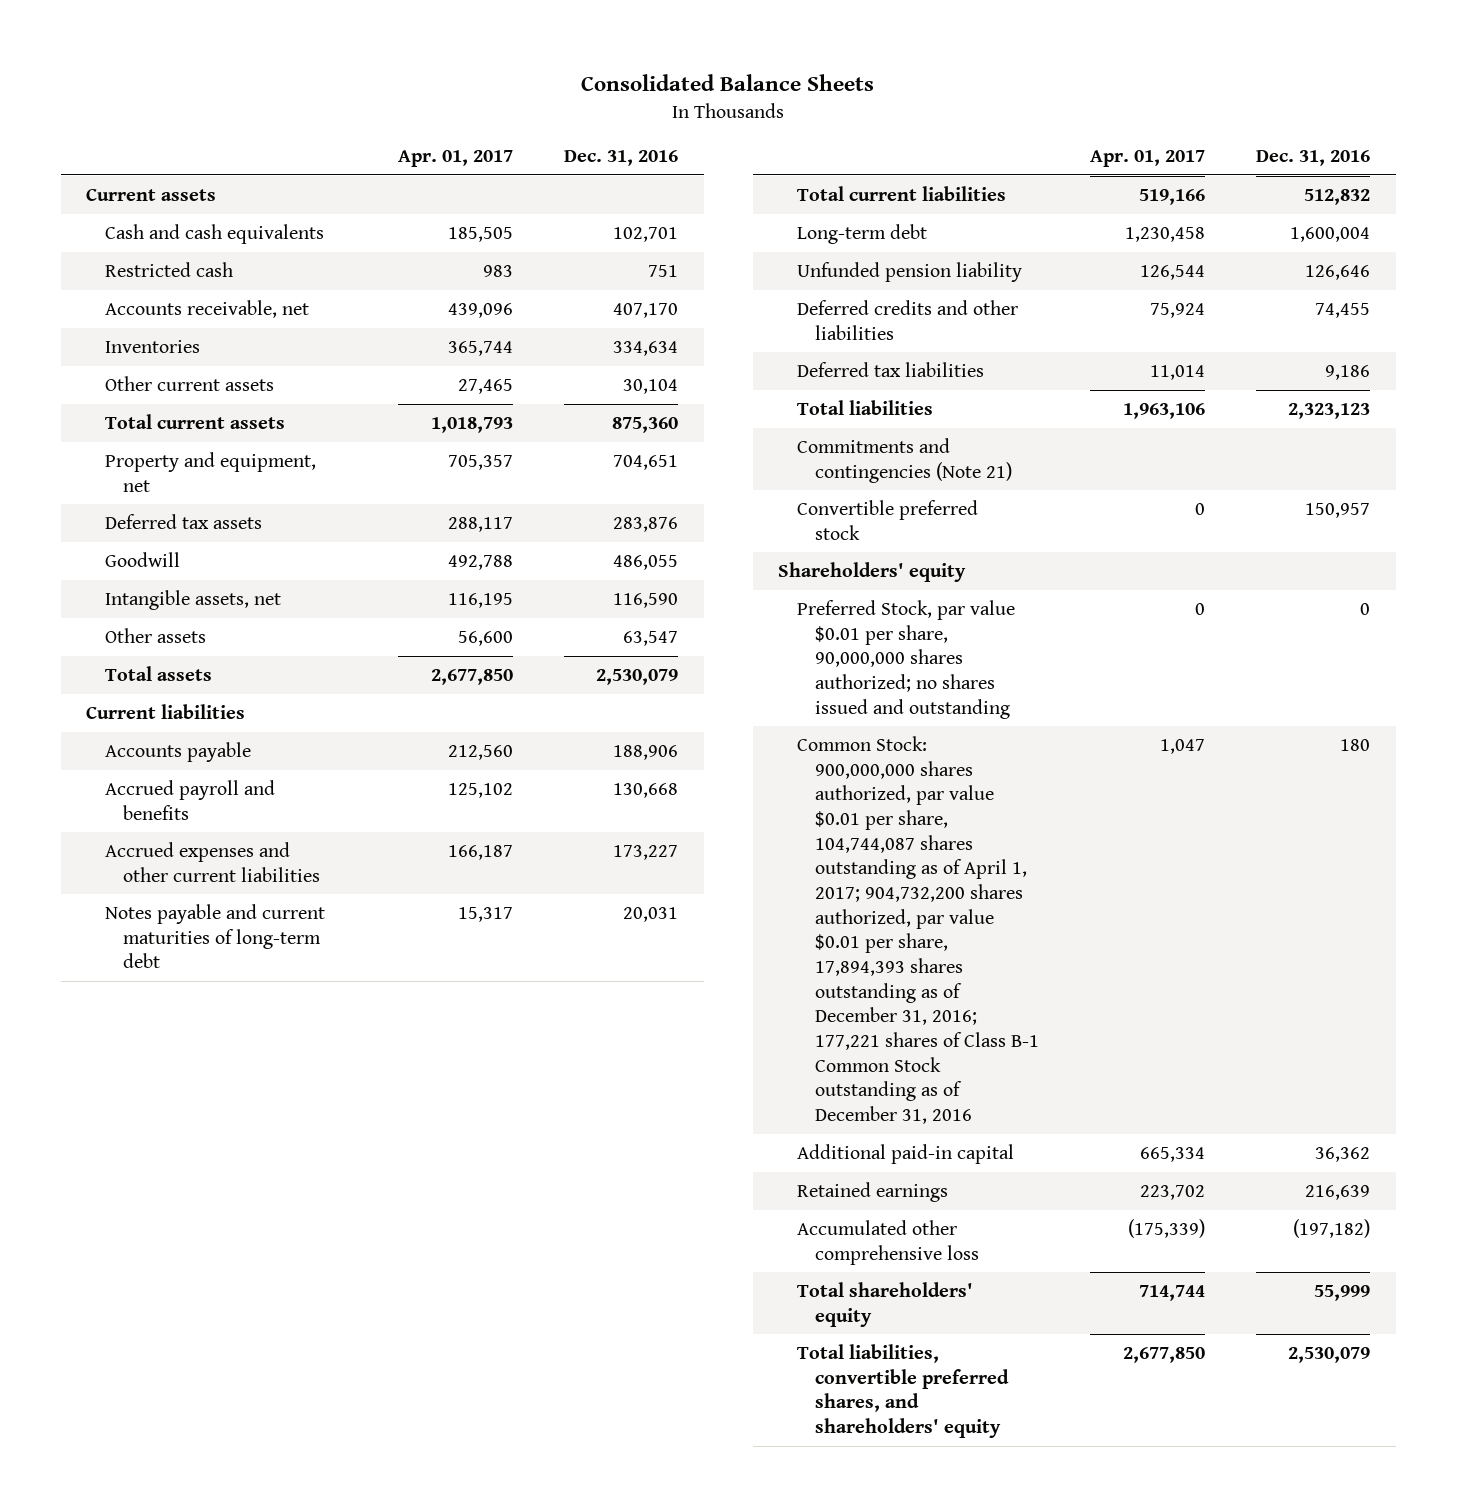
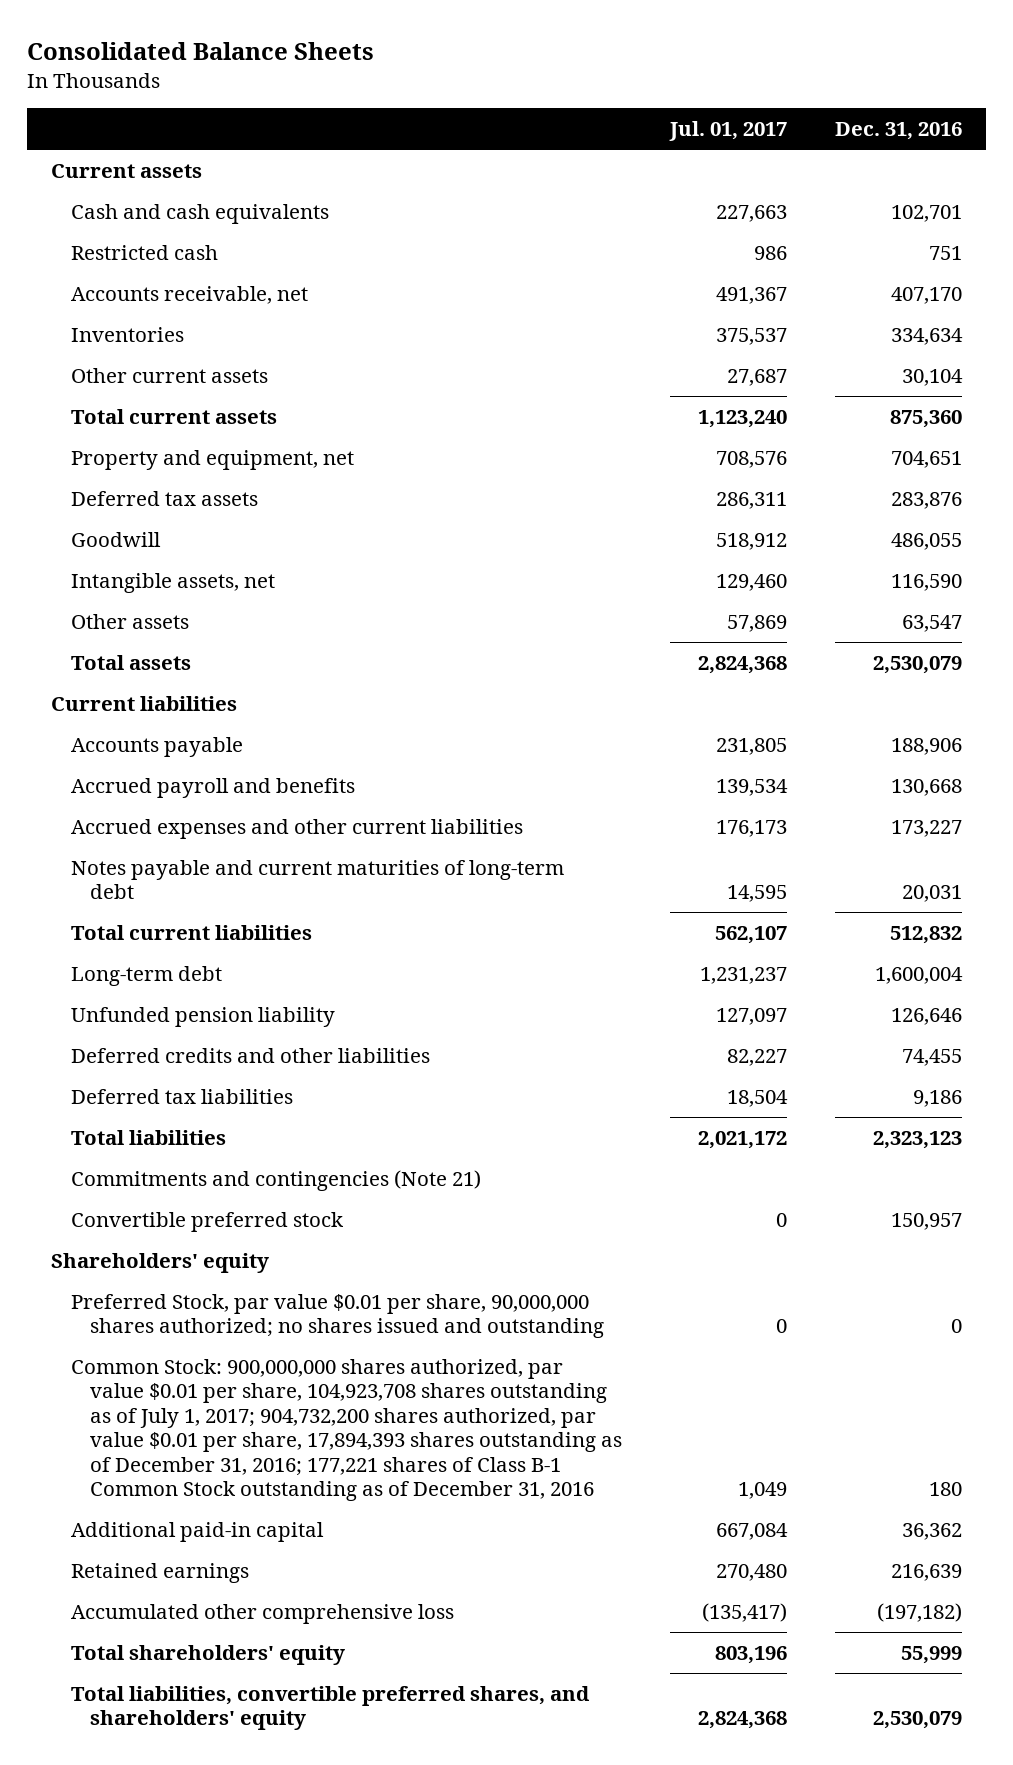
[398,150,514,168] Apr. 01, 2017 -> none
none -> [669,121,788,142] Jul. 01, 2017
[796,735,1040,1124] Common Stock: 900,000,000 shares authorized, par value $0.01 per share, 104,744,087 shares outstanding as of April 1, 2017; 904,732,200 shares authorized, par value $0.01 per share, 17,894,393 shares outstanding as of December 31, 2016; 177,221 shares of Class B-1 Common Stock outstanding as of December 31, 2016 -> [70,1358,623,1502] Common Stock: 900,000,000 shares authorized, par value $0.01 per share, 104,923,708 shares outstanding as of July 1, 2017; 904,732,200 shares authorized, par value $0.01 per share, 17,894,393 shares outstanding as of December 31, 2016; 177,221 shares of Class B-1 Common Stock outstanding as of December 31, 2016

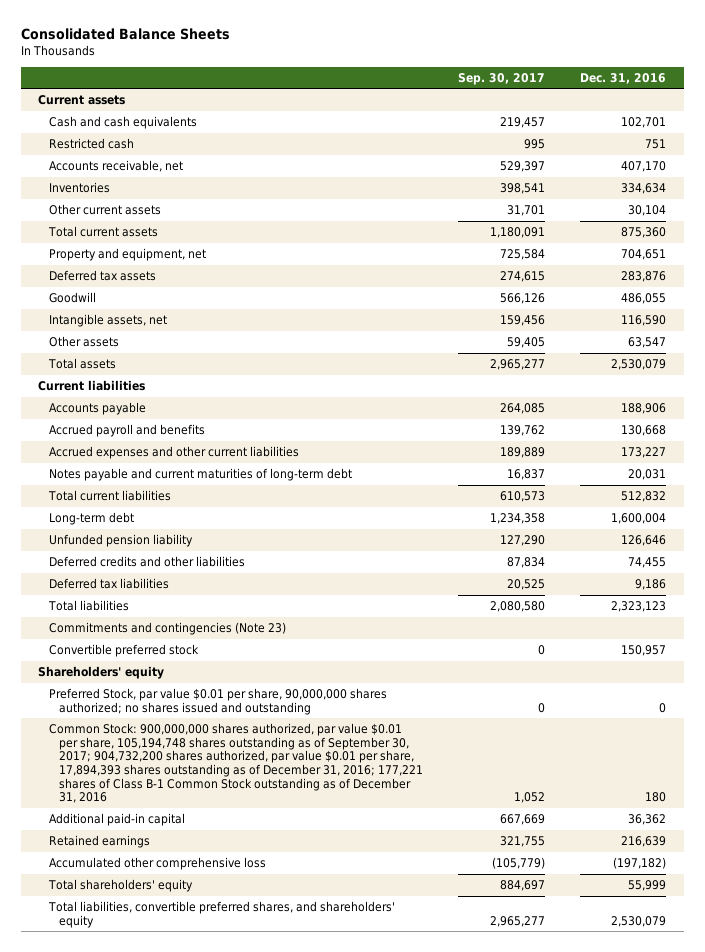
[669,121,788,142] Jul. 01, 2017 -> none
none -> [458,72,546,85] Sep. 30, 2017
[70,1169,481,1191] Commitments and contingencies (Note 21) -> [48,622,286,636] Commitments and contingencies (Note 23)
[70,1358,623,1502] Common Stock: 900,000,000 shares authorized, par value $0.01 per share, 104,923,708 shares outstanding as of July 1, 2017; 904,732,200 shares authorized, par value $0.01 per share, 17,894,393 shares outstanding as of December 31, 2016; 177,221 shares of Class B-1 Common Stock outstanding as of December 31, 2016 -> [48,723,424,804] Common Stock: 900,000,000 shares authorized, par value $0.01 per share, 105,194,748 shares outstanding as of September 30, 2017; 904,732,200 shares authorized, par value $0.01 per share, 17,894,393 shares outstanding as of December 31, 2016; 177,221 shares of Class B-1 Common Stock outstanding as of December 31, 2016

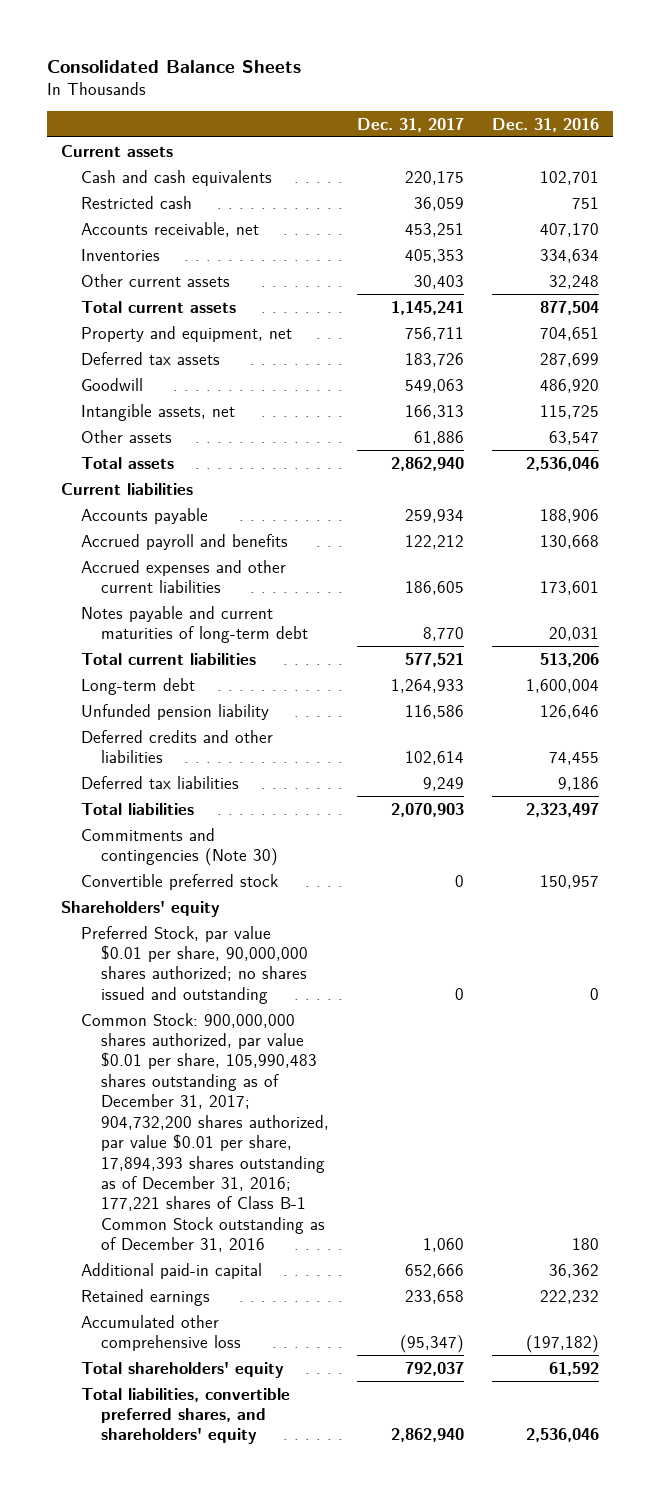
[458,72,546,85] Sep. 30, 2017 -> none
none -> [356,117,464,132] Dec. 31, 2017
[628,205,667,217] 30,104 -> [548,274,599,289] 32,248
[621,227,667,239] 875,360 -> [539,300,599,315] 877,504
[621,271,667,283] 283,876 -> [539,352,599,367] 287,699
[621,293,667,305] 486,055 -> [539,378,599,393] 486,920
[621,315,667,327] 116,590 -> [539,404,599,419] 115,725
[611,359,667,371] 2,530,079 -> [525,456,599,471] 2,536,046
[621,447,667,459] 173,227 -> [539,581,599,596] 173,601
[621,491,667,503] 512,832 -> [539,652,599,667] 513,206
[611,601,667,613] 2,323,123 -> [525,802,599,817] 2,323,497
[48,622,286,636] Commitments and contingencies (Note 23) -> [81,827,278,867] Commitments and contingencies (Note 30)
[48,723,424,804] Common Stock: 900,000,000 shares authorized, par value $0.01 per share, 105,194,748 shares outstanding as of September 30, 2017; 904,732,200 shares authorized, par value $0.01 per share, 17,894,393 shares outstanding as of December 31, 2016; 177,221 shares of Class B-1 Common Stock outstanding as of December 31, 2016 -> [81,1012,329,1253] Common Stock: 900,000,000 shares authorized, par value $0.01 per share, 105,990,483 shares outstanding as of December 31, 2017; 904,732,200 shares authorized, par value $0.01 per share, 17,894,393 shares outstanding as of December 31, 2016; 177,221 shares of Class B-1 Common Stock outstanding as of December 31, 2016
[621,836,667,848] 216,639 -> [539,1289,599,1304] 222,232
[628,880,667,892] 55,999 -> [548,1361,599,1376] 61,592
[611,915,667,927] 2,530,079 -> [525,1428,599,1443] 2,536,046

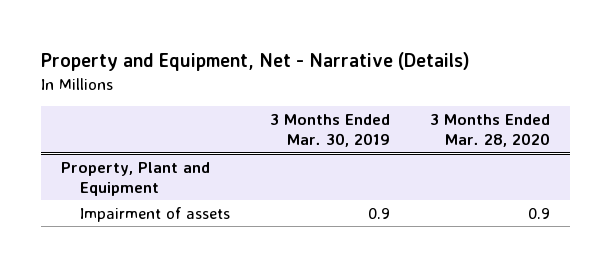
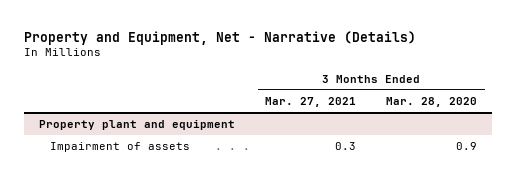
[270,114,391,148] 3 Months Ended Mar. 30, 2019 -> none
none -> [265,97,357,108] Mar. 27, 2021
[61,161,211,196] Property, Plant and Equipment -> [39,120,236,131] Property plant and equipment

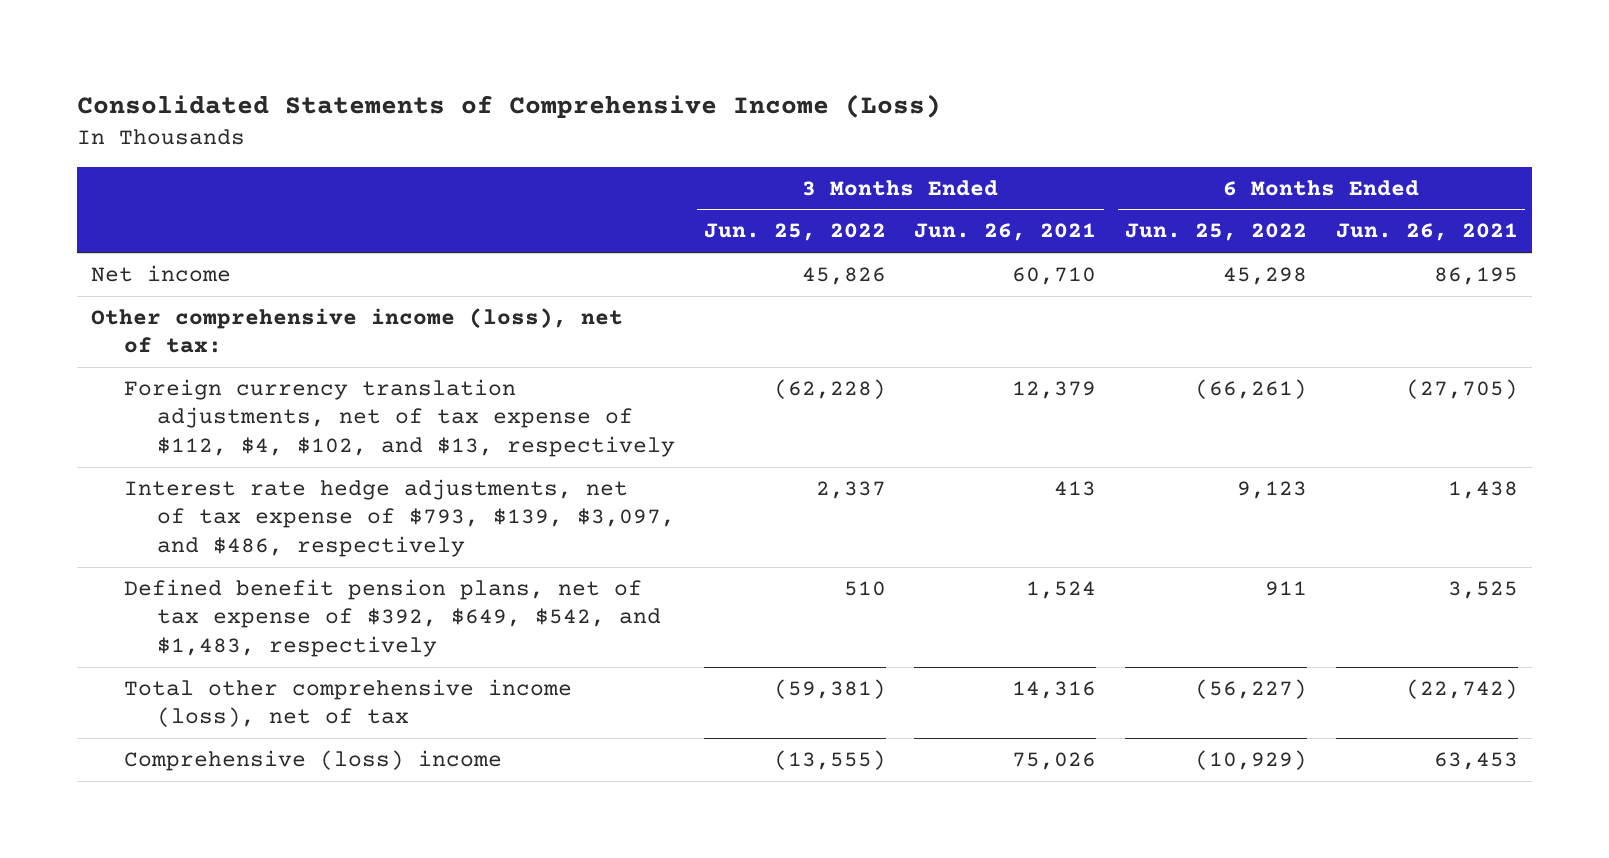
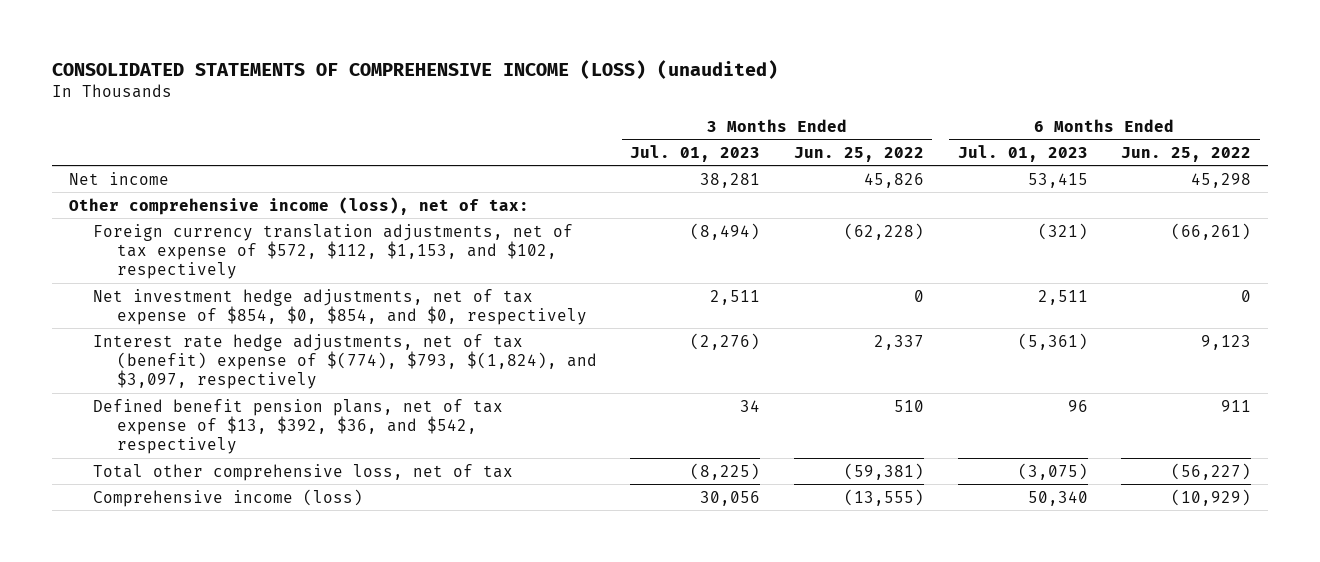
[76,93,941,119] Consolidated Statements of Comprehensive Income (Loss) -> [51,60,778,80] CONSOLIDATED STATEMENTS OF COMPREHENSIVE INCOME (LOSS) (unaudited)
[914,223,1097,242] Jun. 26, 2021 -> none
[1335,223,1518,242] Jun. 26, 2021 -> none
none -> [630,144,761,162] Jul. 01, 2023
none -> [957,144,1088,162] Jul. 01, 2023
[124,379,676,457] Foreign currency translation adjustments, net of tax expense of $112, $4, $102, and $13, respectively -> [92,223,573,280] Foreign currency translation adjustments, net of tax expense of $572, $112, $1,153, and $102, respectively
none -> [92,288,587,325] Net investment hedge adjustments, net of tax expense of $854, $0, $854, and $0, respectively
[124,479,676,557] Interest rate hedge adjustments, net of tax expense of $793, $139, $3,097, and $486, respectively -> [92,333,597,390] Interest rate hedge adjustments, net of tax (benefit) expense of $(774), $793, $(1,824), and $3,097, respectively
[124,579,662,657] Defined benefit pension plans, net of tax expense of $392, $649, $542, and $1,483, respectively -> [92,398,503,455] Defined benefit pension plans, net of tax expense of $13, $392, $36, and $542, respectively
[124,679,573,728] Total other comprehensive income (loss), net of tax -> [92,463,513,481] Total other comprehensive loss, net of tax
[124,750,503,772] Comprehensive (loss) income -> [92,488,363,507] Comprehensive income (loss)

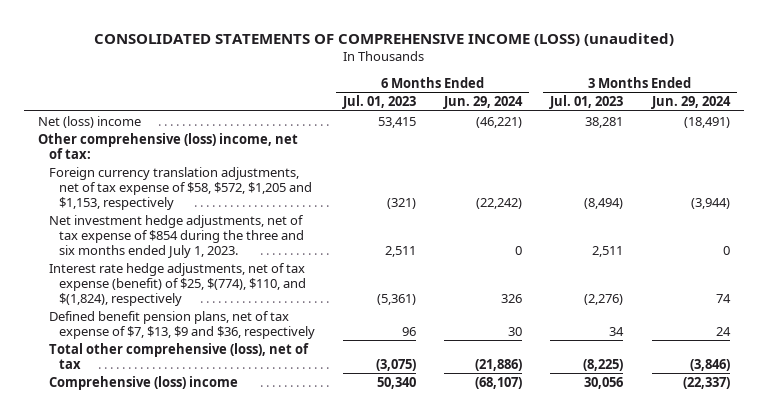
[793,146,924,162] Jun. 25, 2022 -> none
[1121,146,1252,162] Jun. 25, 2022 -> none
none -> [443,96,524,110] Jun. 29, 2024
none -> [650,96,731,110] Jun. 29, 2024
[68,171,169,185] Net income -> [37,115,141,128] Net (loss) income
[68,196,529,215] Other comprehensive income (loss), net of tax: -> [37,132,298,159] Other comprehensive (loss) income, net of tax:
[92,223,573,280] Foreign currency translation adjustments, net of tax expense of $572, $112, $1,153, and $102, respectively -> [48,166,313,210] Foreign currency translation adjustments, net of tax expense of $58, $572, $1,205 and $1,153, respectively
[92,288,587,325] Net investment hedge adjustments, net of tax expense of $854, $0, $854, and $0, respectively -> [48,214,305,258] Net investment hedge adjustments, net of tax expense of $854 during the three and six months ended July 1, 2023.
[92,333,597,390] Interest rate hedge adjustments, net of tax (benefit) expense of $(774), $793, $(1,824), and $3,097, respectively -> [48,262,307,306] Interest rate hedge adjustments, net of tax expense (benefit) of $25, $(774), $110, and $(1,824), respectively
[92,398,503,455] Defined benefit pension plans, net of tax expense of $13, $392, $36, and $542, respectively -> [48,310,316,339] Defined benefit pension plans, net of tax expense of $7, $13, $9 and $36, respectively
[92,463,513,481] Total other comprehensive loss, net of tax -> [48,342,309,369] Total other comprehensive (loss), net of tax
[92,488,363,507] Comprehensive income (loss) -> [48,375,238,390] Comprehensive (loss) income

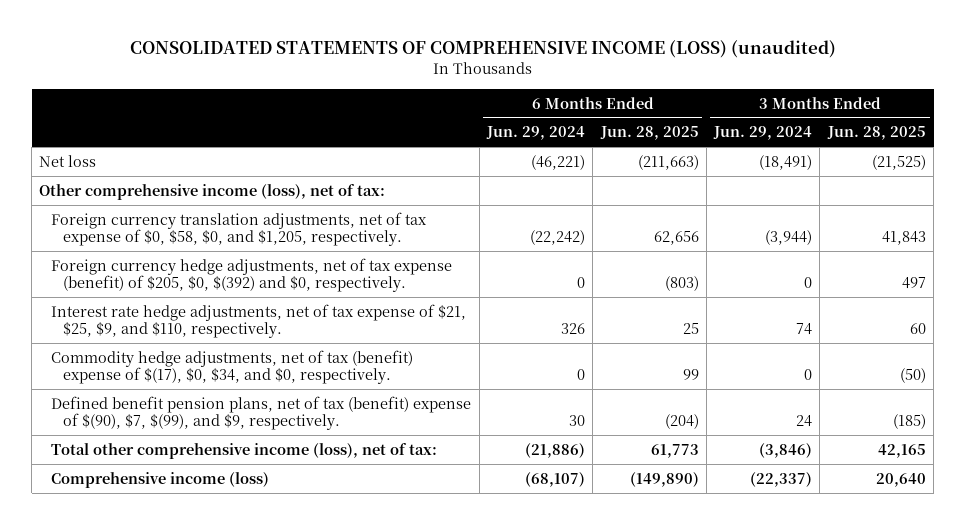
[342,95,417,110] Jul. 01, 2023 -> none
[549,95,624,110] Jul. 01, 2023 -> none
none -> [599,126,699,141] Jun. 28, 2025
none -> [826,126,926,141] Jun. 28, 2025
[37,115,141,128] Net (loss) income -> [39,154,97,167] Net loss
[37,132,298,159] Other comprehensive (loss) income, net of tax: -> [39,183,386,200] Other comprehensive income (loss), net of tax:
[48,166,313,210] Foreign currency translation adjustments, net of tax expense of $58, $572, $1,205 and $1,153, respectively -> [51,211,428,246] Foreign currency translation adjustments, net of tax expense of $0, $58, $0, and $1,205, respectively.
[48,214,305,258] Net investment hedge adjustments, net of tax expense of $854 during the three and six months ended July 1, 2023. -> [51,257,453,292] Foreign currency hedge adjustments, net of tax expense (benefit) of $205, $0, $(392) and $0, respectively.
[48,262,307,306] Interest rate hedge adjustments, net of tax expense (benefit) of $25, $(774), $110, and $(1,824), respectively -> [51,303,467,338] Interest rate hedge adjustments, net of tax expense of $21, $25, $9, and $110, respectively.
none -> [51,349,414,384] Commodity hedge adjustments, net of tax (benefit) expense of $(17), $0, $34, and $0, respectively.
[48,310,316,339] Defined benefit pension plans, net of tax expense of $7, $13, $9 and $36, respectively -> [51,395,472,430] Defined benefit pension plans, net of tax (benefit) expense of $(90), $7, $(99), and $9, respectively.
[48,342,309,369] Total other comprehensive (loss), net of tax -> [51,442,438,459] Total other comprehensive income (loss), net of tax:
[48,375,238,390] Comprehensive (loss) income -> [51,471,270,488] Comprehensive income (loss)

